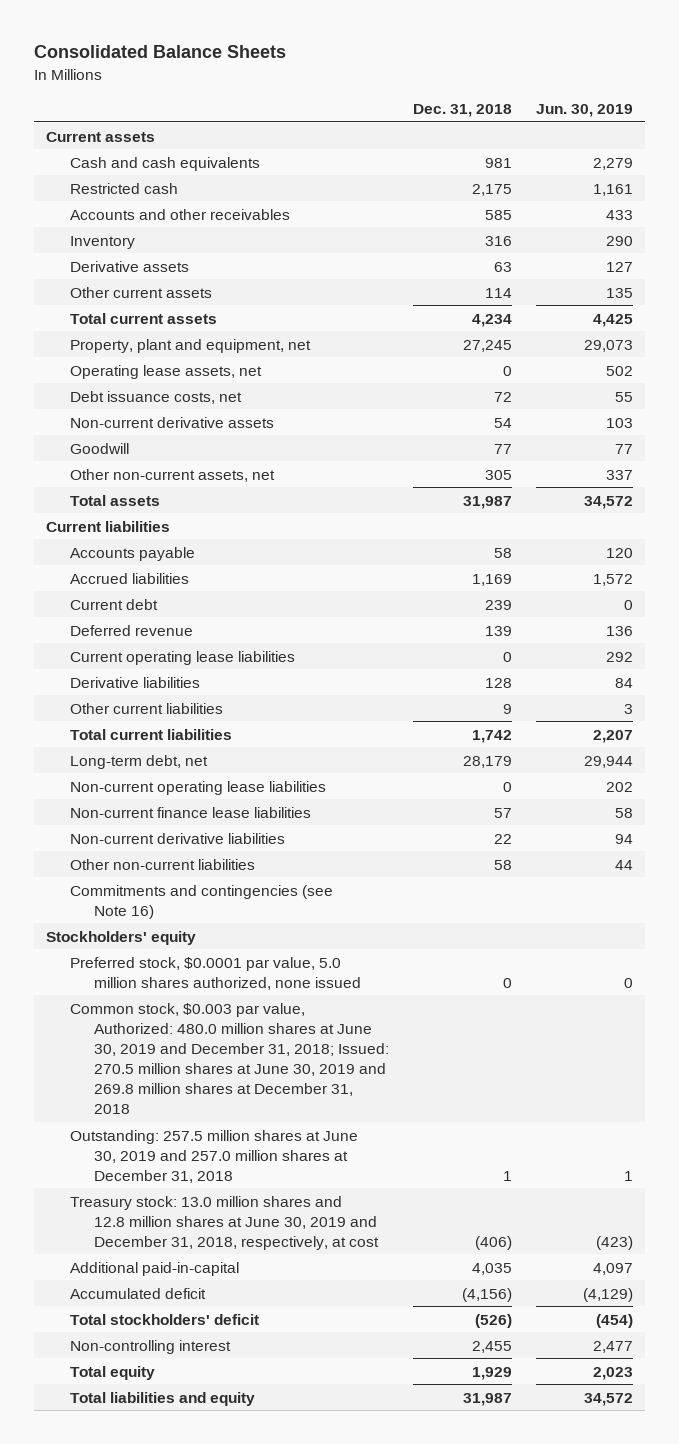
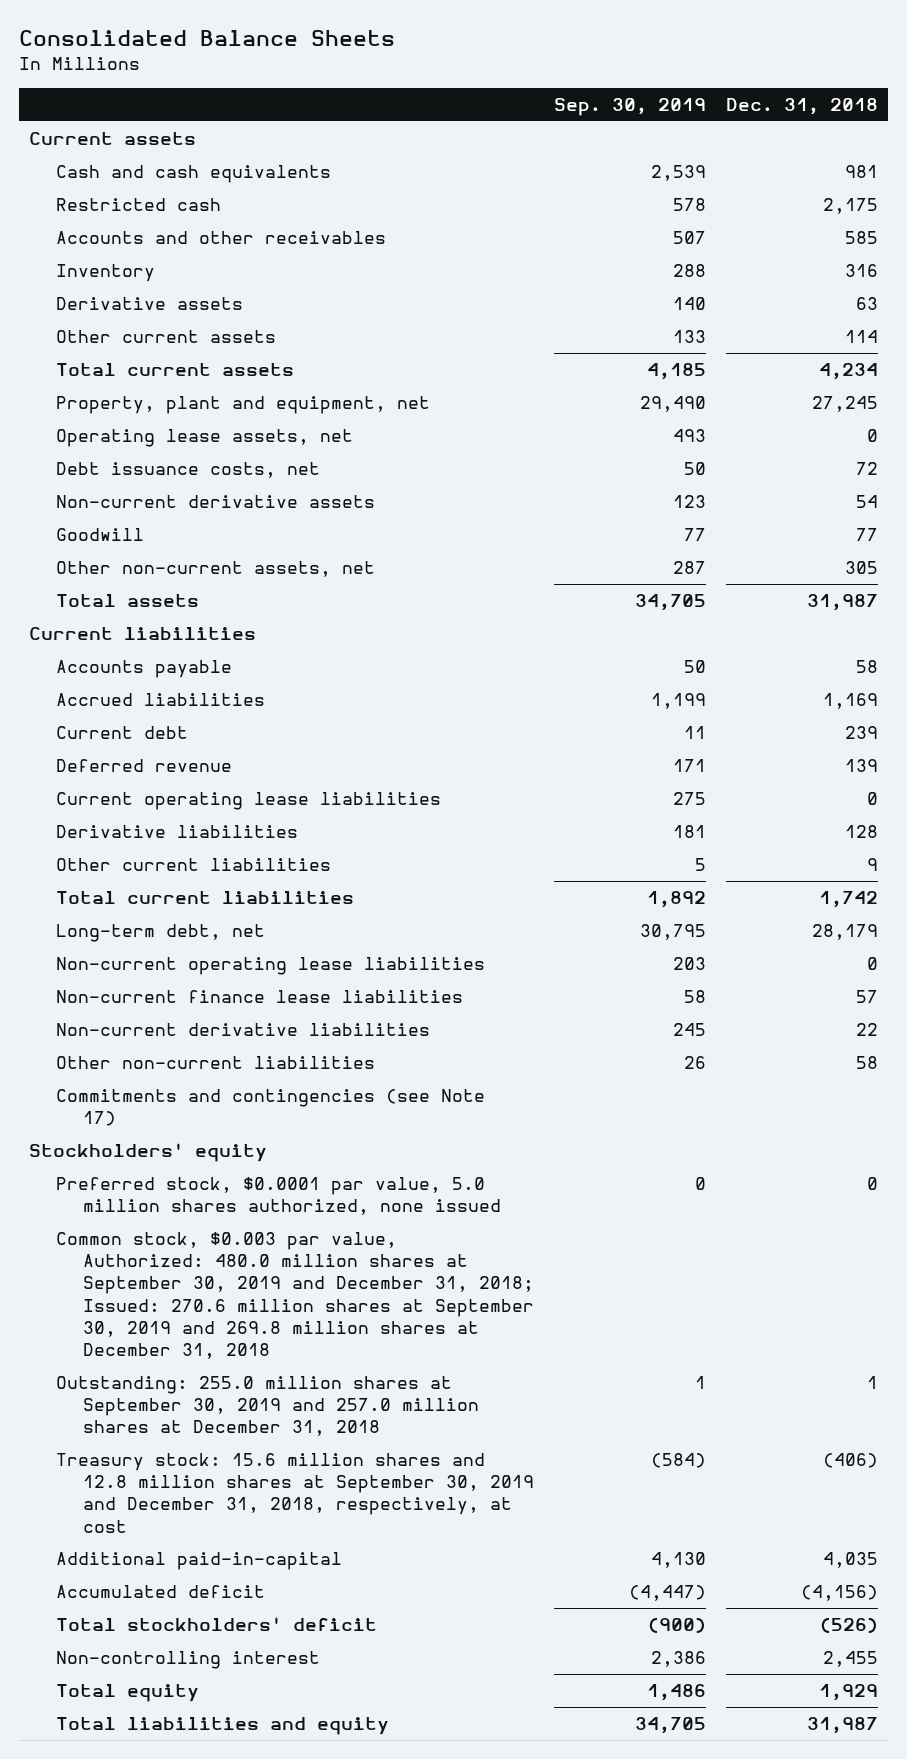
[535,103,633,117] Jun. 30, 2019 -> none
none -> [553,98,706,117] Sep. 30, 2019
[69,884,333,919] Commitments and contingencies (see Note 16) -> [55,1089,485,1127] Commitments and contingencies (see Note 17)
[69,1002,389,1114] Common stock, $0.003 par value, Authorized: 480.0 million shares at June 30, 2019 and December 31, 2018; Issued: 270.5 million shares at June 30, 2019 and 269.8 million shares at December 31, 2018 -> [55,1232,534,1359] Common stock, $0.003 par value, Authorized: 480.0 million shares at September 30, 2019 and December 31, 2018; Issued: 270.6 million shares at September 30, 2019 and 269.8 million shares at December 31, 2018
[69,1129,358,1183] Outstanding: 257.5 million shares at June 30, 2019 and 257.0 million shares at December 31, 2018 -> [55,1376,479,1437] Outstanding: 255.0 million shares at September 30, 2019 and 257.0 million shares at December 31, 2018
[69,1195,379,1250] Treasury stock: 13.0 million shares and 12.8 million shares at June 30, 2019 and December 31, 2018, respectively, at cost -> [55,1453,534,1533] Treasury stock: 15.6 million shares and 12.8 million shares at September 30, 2019 and December 31, 2018, respectively, at cost

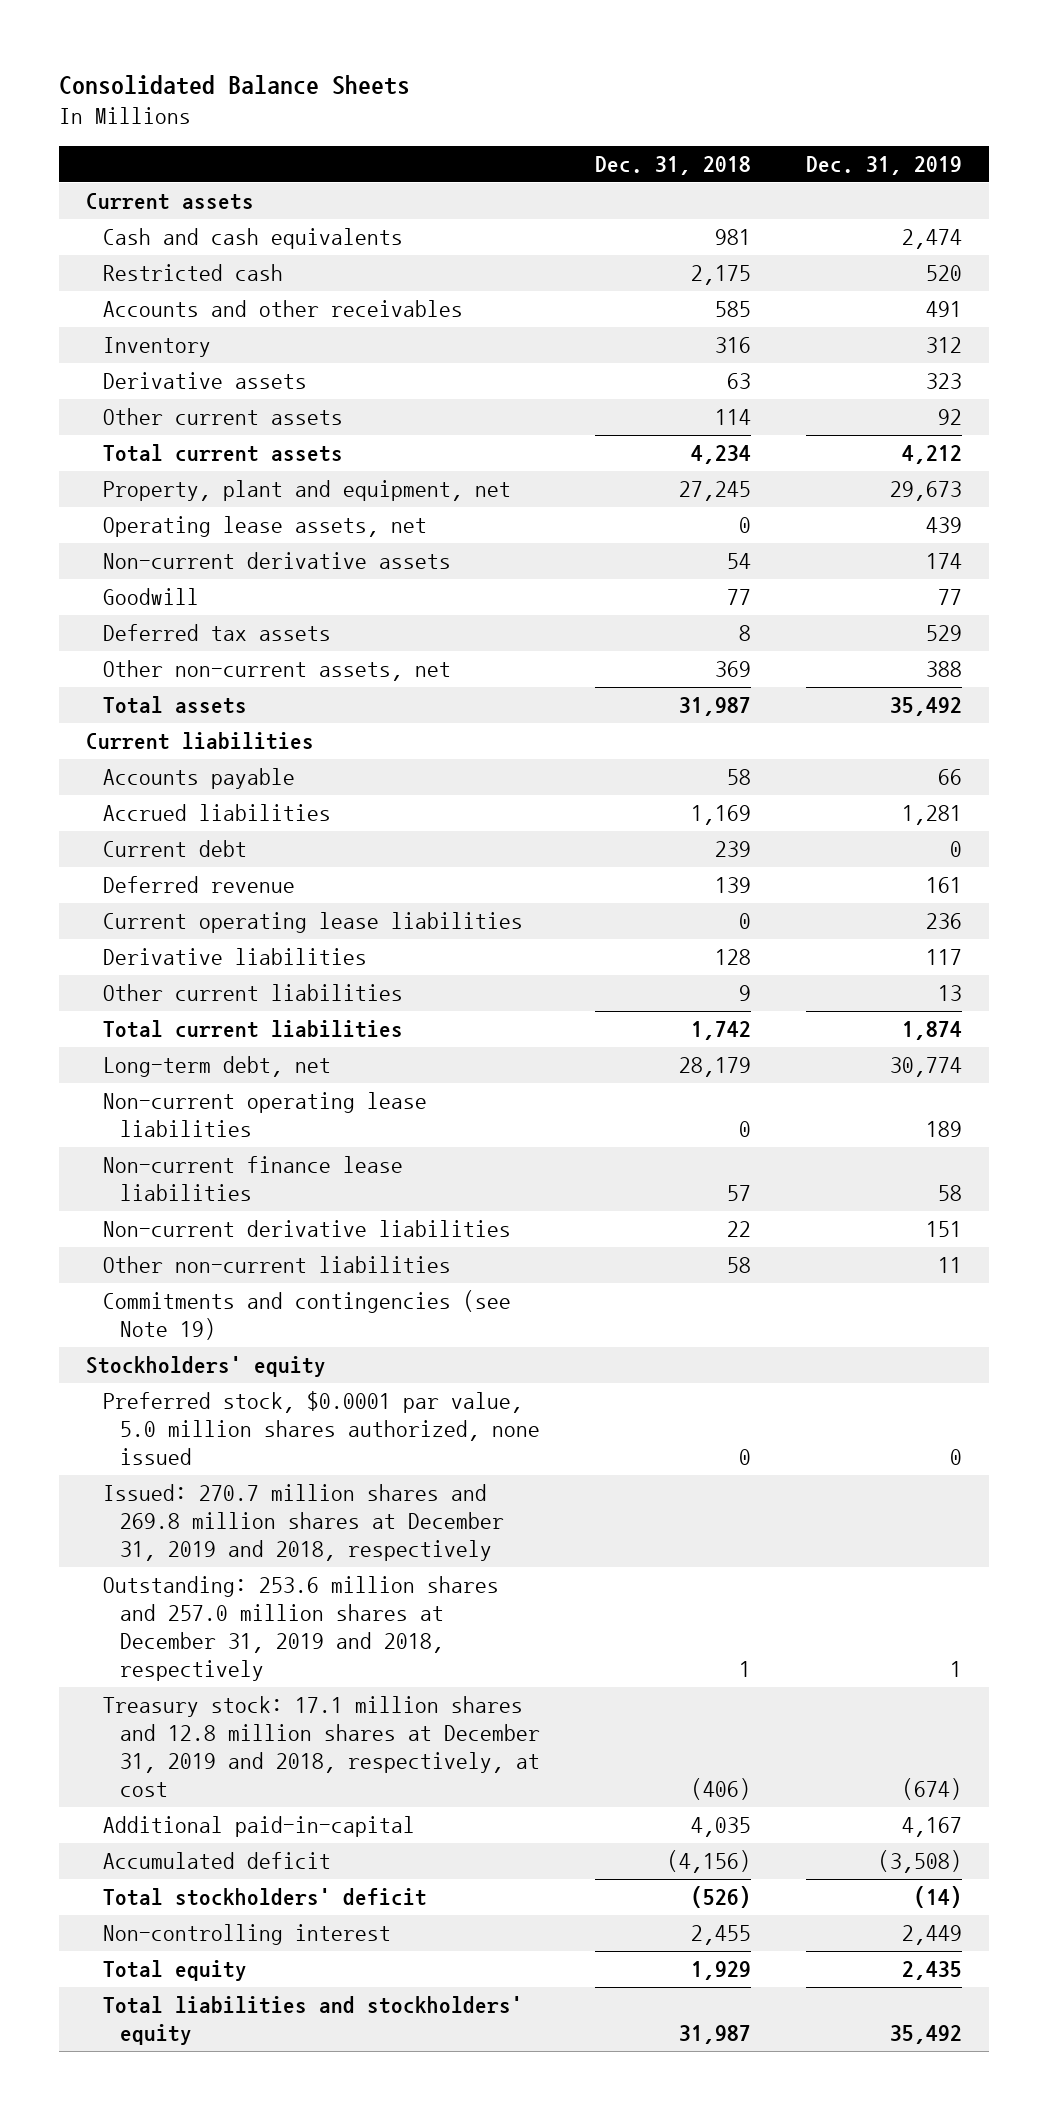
[553,98,706,117] Sep. 30, 2019 -> none
none -> [805,155,962,175] Dec. 31, 2019
[55,462,320,479] Debt issuance costs, net -> none
none -> [102,624,331,642] Deferred tax assets
[844,561,878,575] 305 -> [714,661,751,678] 369
[55,1089,485,1127] Commitments and contingencies (see Note 17) -> [102,1290,511,1341] Commitments and contingencies (see Note 19)
[55,1232,534,1359] Common stock, $0.003 par value, Authorized: 480.0 million shares at September 30, 2019 and December 31, 2018; Issued: 270.6 million shares at September 30, 2019 and 269.8 million shares at December 31, 2018 -> [102,1484,504,1561] Issued: 270.7 million shares and 269.8 million shares at December 31, 2019 and 2018, respectively
[55,1376,479,1437] Outstanding: 255.0 million shares at September 30, 2019 and 257.0 million shares at December 31, 2018 -> [102,1576,499,1681] Outstanding: 253.6 million shares and 257.0 million shares at December 31, 2019 and 2018, respectively
[55,1453,534,1533] Treasury stock: 15.6 million shares and 12.8 million shares at September 30, 2019 and December 31, 2018, respectively, at cost -> [102,1696,540,1797] Treasury stock: 17.1 million shares and 12.8 million shares at December 31, 2019 and 2018, respectively, at cost
[55,1717,389,1736] Total liabilities and equity -> [102,1996,523,2046] Total liabilities and stockholders' equity

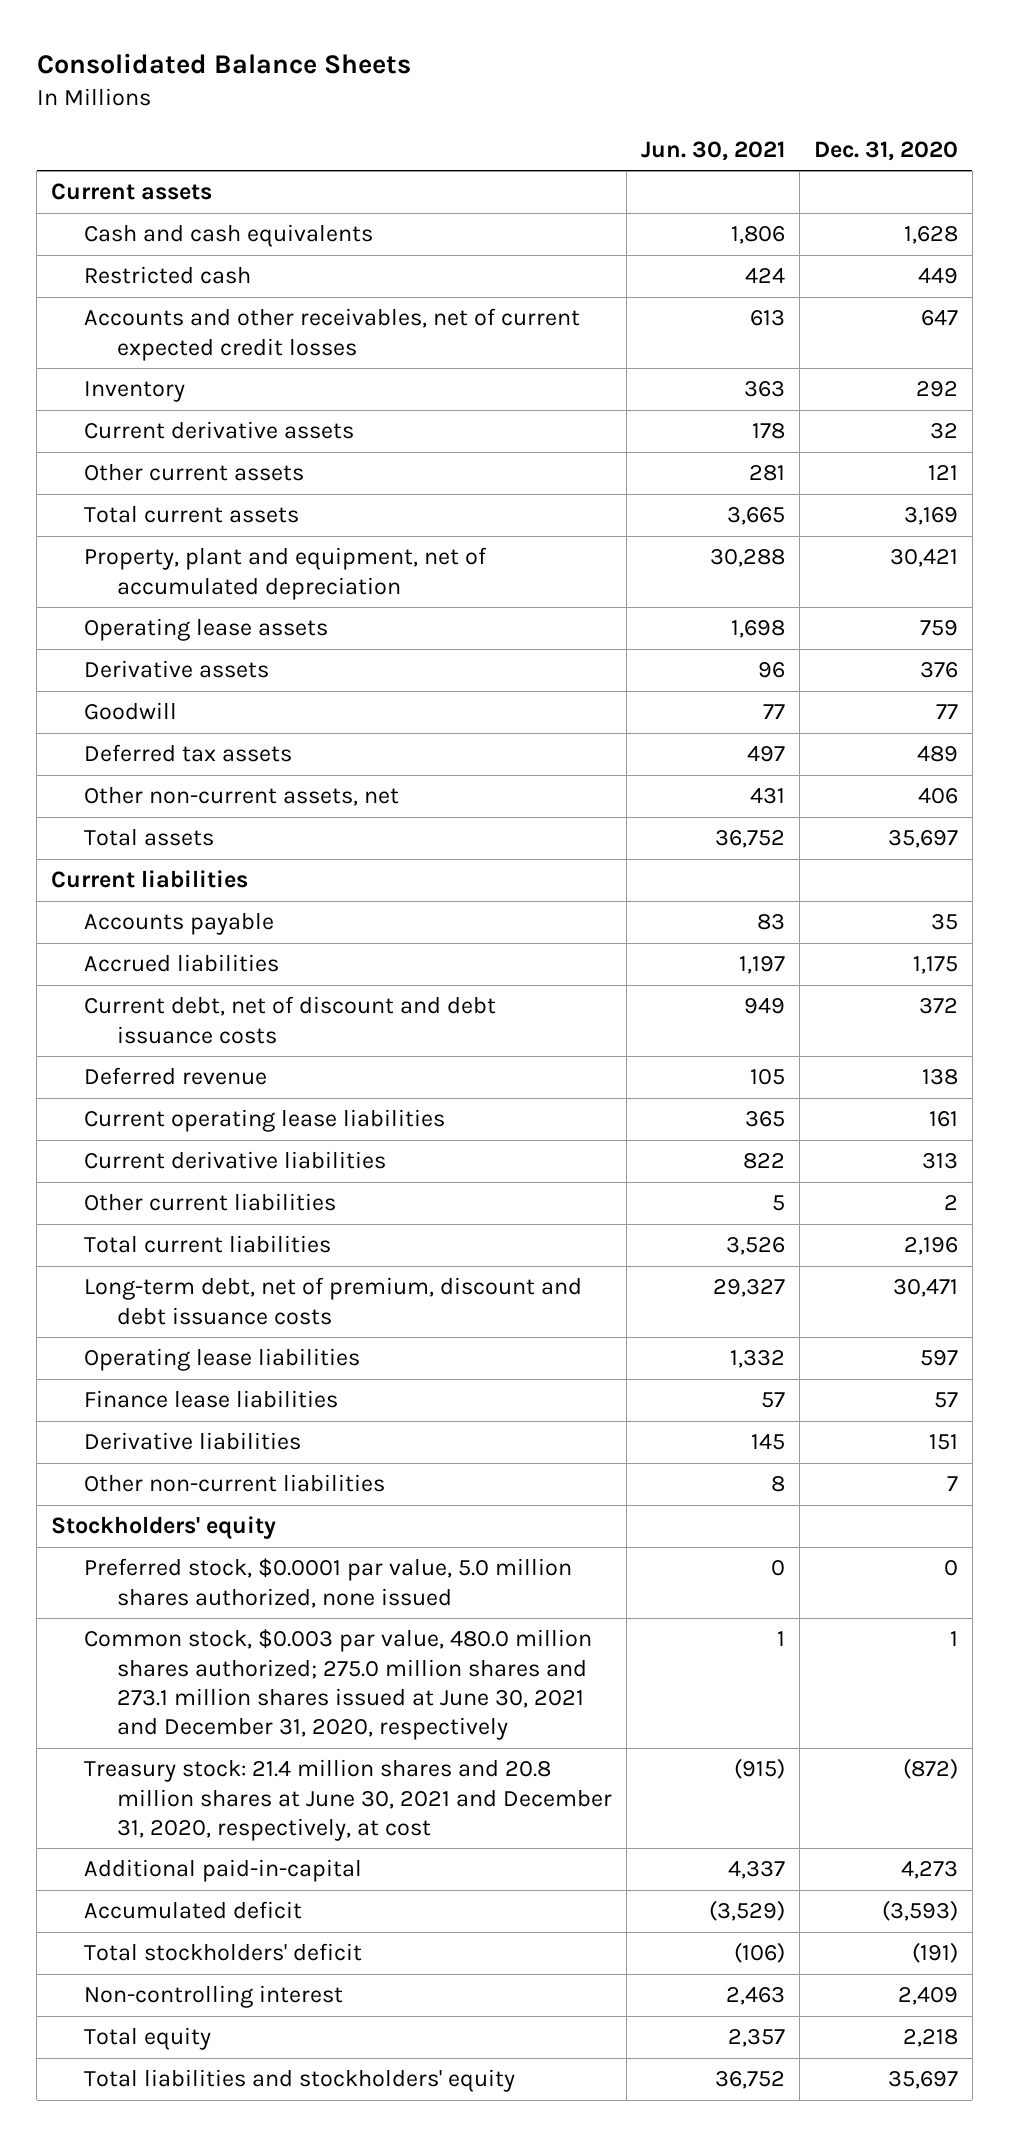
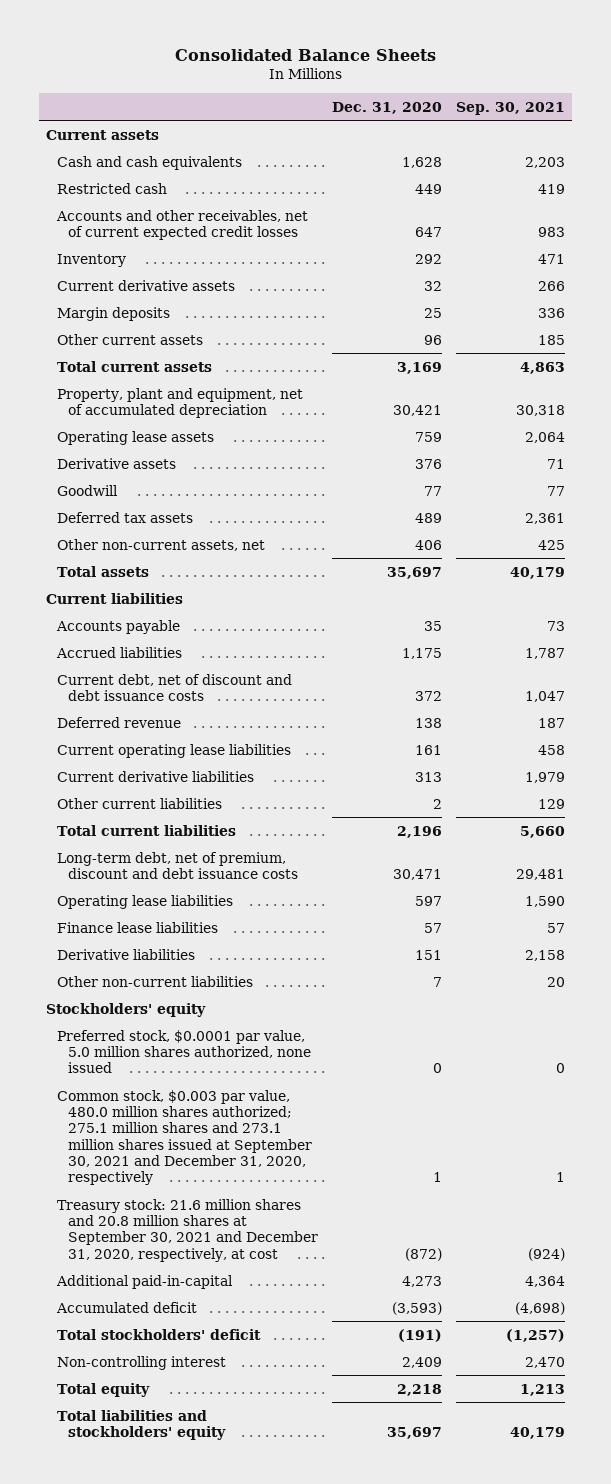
[640,140,785,161] Jun. 30, 2021 -> none
none -> [456,102,566,116] Sep. 30, 2021
none -> [57,306,171,321] Margin deposits
[927,465,958,481] 121 -> [423,334,442,345] 96
[83,1629,592,1741] Common stock, $0.003 par value, 480.0 million shares authorized; 275.0 million shares and 273.1 million shares issued at June 30, 2021 and December 31, 2020, respectively -> [57,1089,312,1186] Common stock, $0.003 par value, 480.0 million shares authorized; 275.1 million shares and 273.1 million shares issued at September 30, 2021 and December 31, 2020, respectively
[83,1759,612,1841] Treasury stock: 21.4 million shares and 20.8 million shares at June 30, 2021 and December 31, 2020, respectively, at cost -> [57,1198,318,1262] Treasury stock: 21.6 million shares and 20.8 million shares at September 30, 2021 and December 31, 2020, respectively, at cost

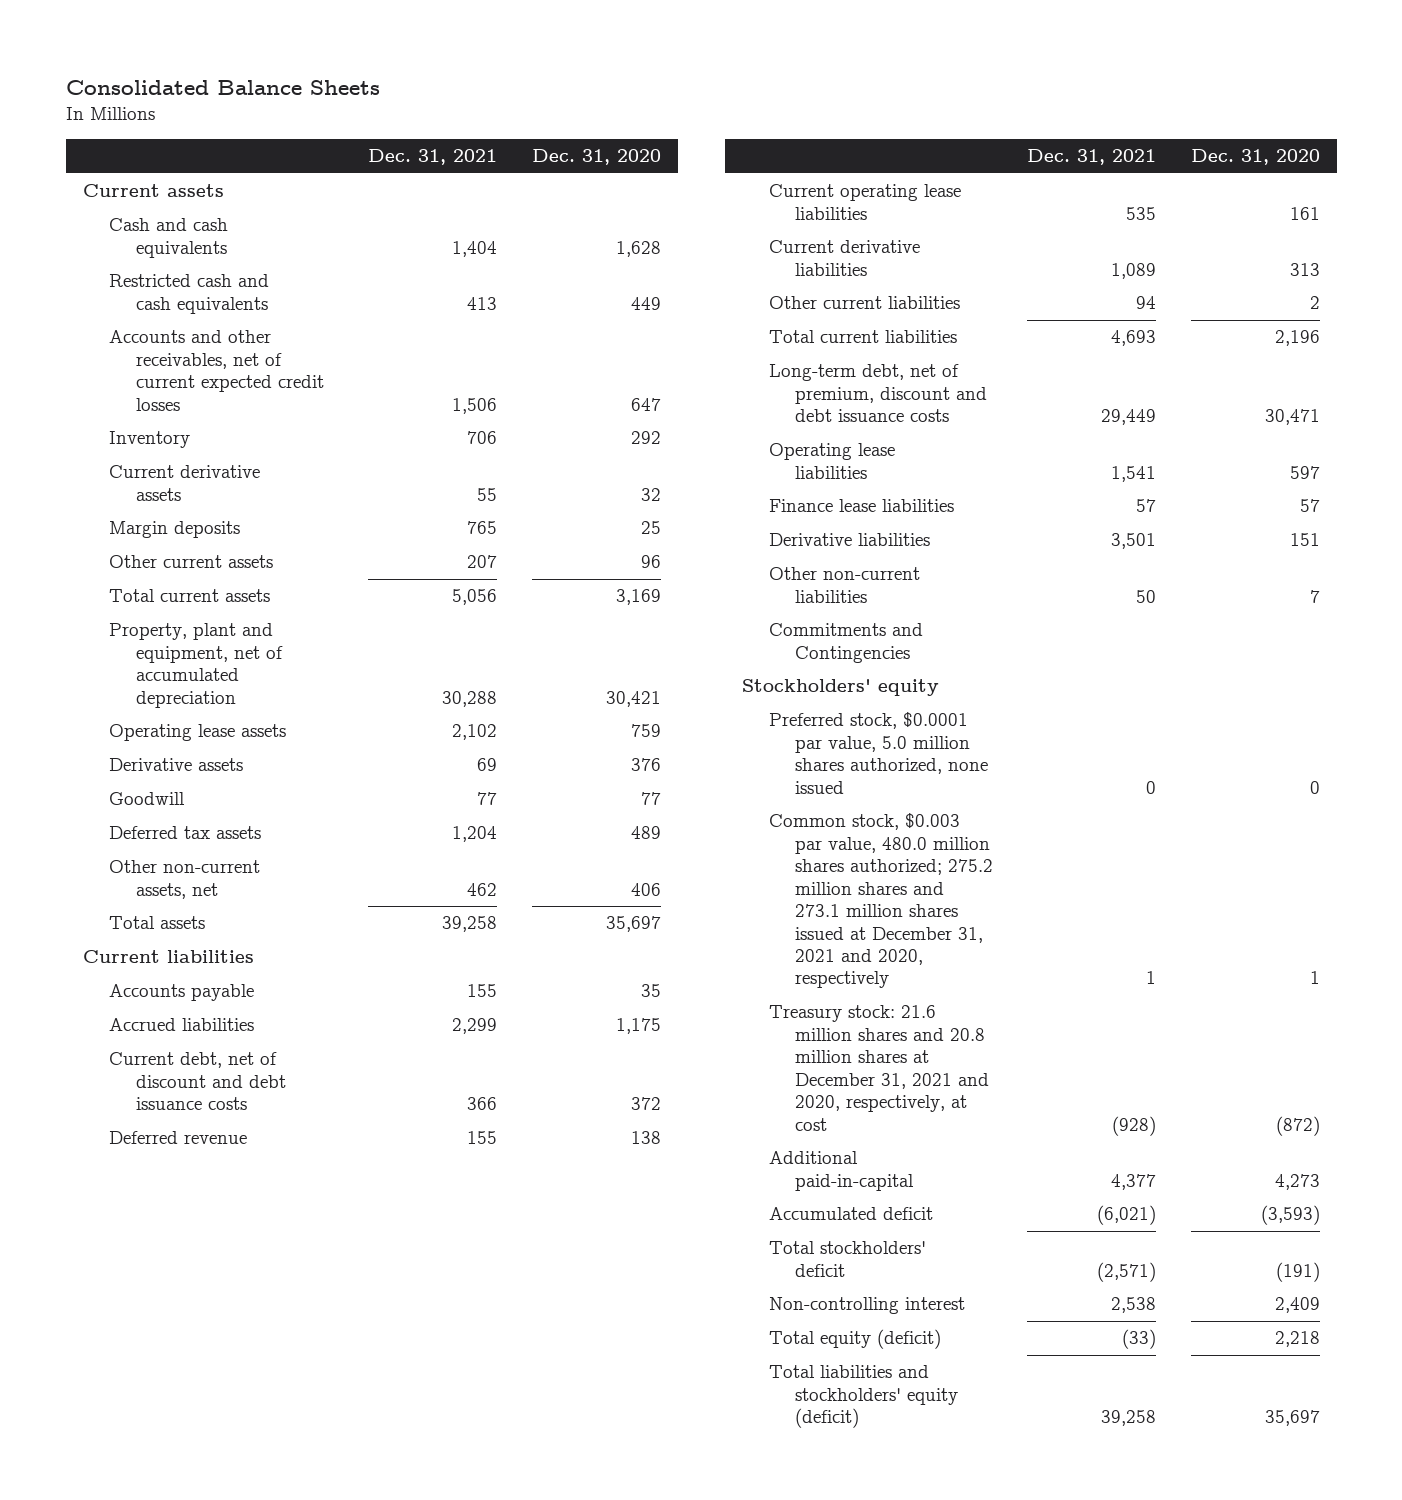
[456,102,566,116] Sep. 30, 2021 -> none
none -> [368,149,498,166] Dec. 31, 2021
[57,182,168,194] Restricted cash -> [109,274,270,314] Restricted cash and cash equivalents
none -> [768,623,923,663] Commitments and Contingencies
[57,1089,312,1186] Common stock, $0.003 par value, 480.0 million shares authorized; 275.1 million shares and 273.1 million shares issued at September 30, 2021 and December 31, 2020, respectively -> [768,813,994,989] Common stock, $0.003 par value, 480.0 million shares authorized; 275.2 million shares and 273.1 million shares issued at December 31, 2021 and 2020, respectively
[57,1198,318,1262] Treasury stock: 21.6 million shares and 20.8 million shares at September 30, 2021 and December 31, 2020, respectively, at cost -> [768,1005,990,1131] Treasury stock: 21.6 million shares and 20.8 million shares at December 31, 2021 and 2020, respectively, at cost
[57,1382,151,1397] Total equity -> [768,1329,941,1350] Total equity (deficit)
[57,1409,226,1440] Total liabilities and stockholders' equity -> [768,1365,959,1429] Total liabilities and stockholders' equity (deficit)

